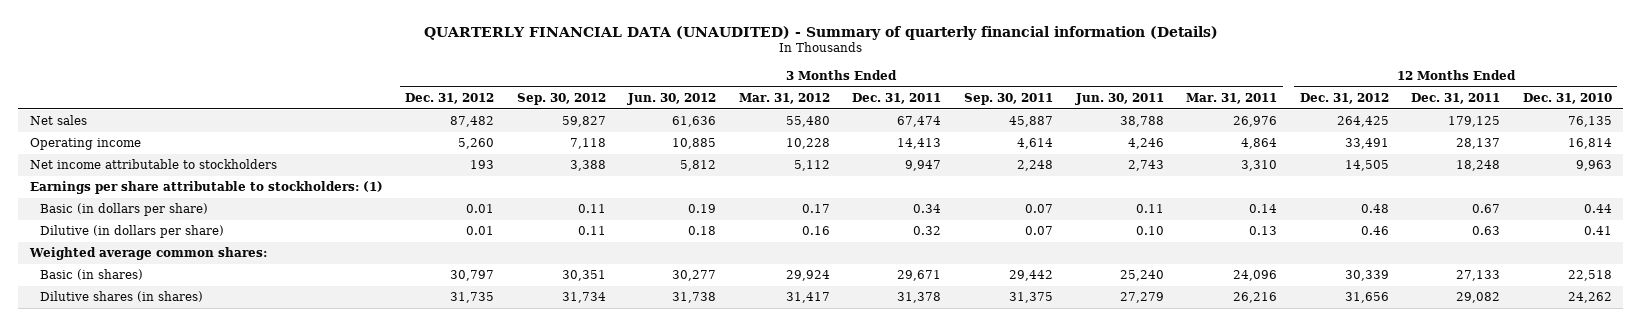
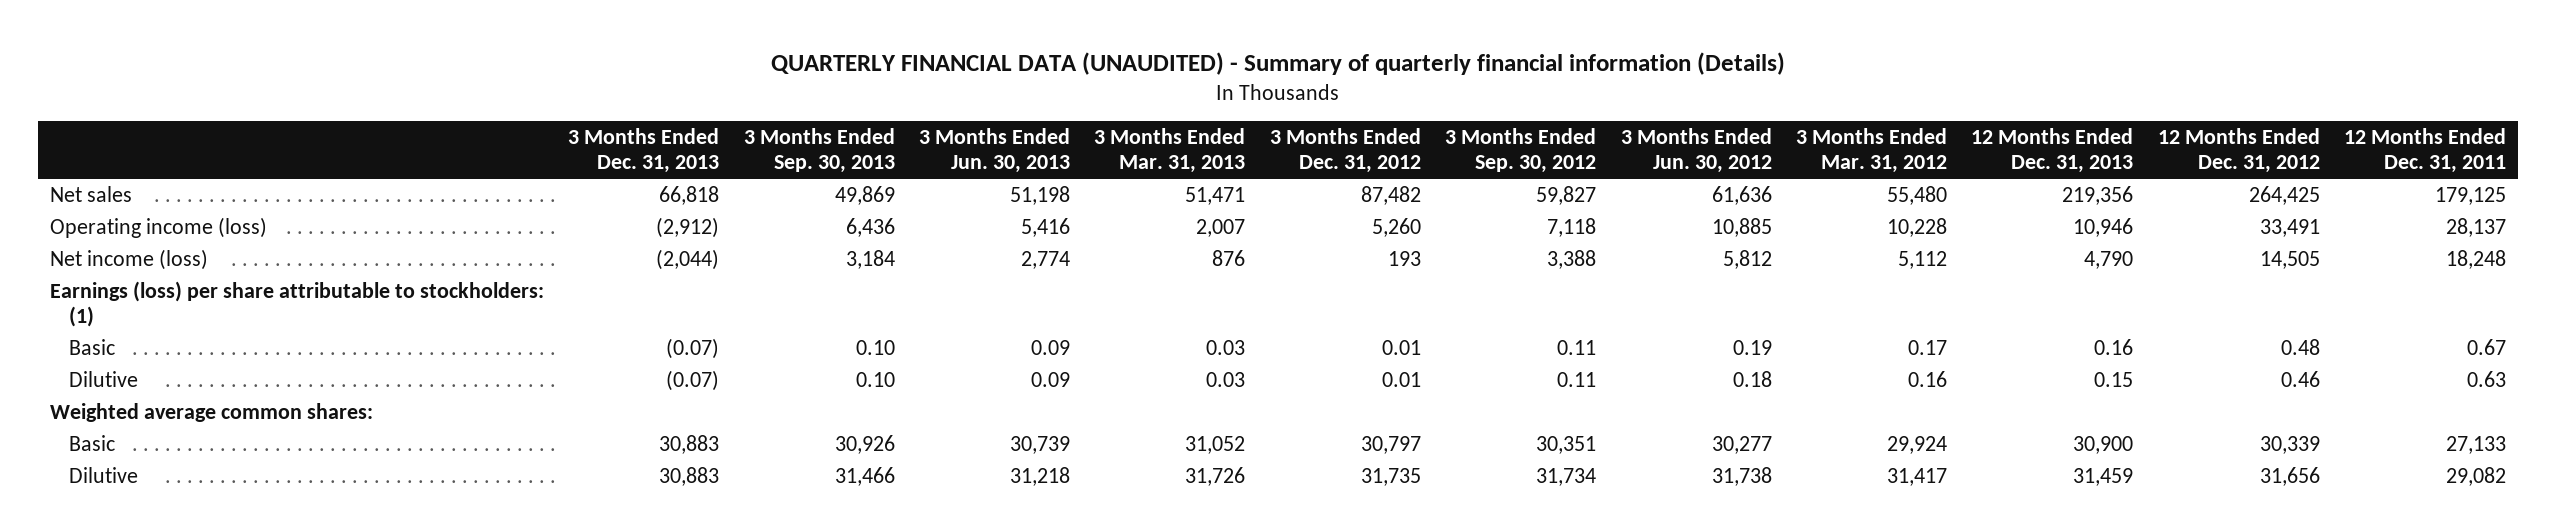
[852,93,942,105] Dec. 31, 2011 -> none
[963,93,1053,106] Sep. 30, 2011 -> none
[1074,93,1164,106] Jun. 30, 2011 -> none
[1186,93,1278,105] Mar. 31, 2011 -> none
[1522,93,1612,105] Dec. 31, 2010 -> none
none -> [568,128,720,174] 3 Months Ended Dec. 31, 2013
none -> [743,128,895,174] 3 Months Ended Sep. 30, 2013
none -> [919,128,1071,174] 3 Months Ended Jun. 30, 2013
none -> [1094,128,1246,174] 3 Months Ended Mar. 31, 2013
none -> [1971,128,2134,174] 12 Months Ended Dec. 31, 2013
[29,138,141,151] Operating income -> [49,217,267,239] Operating income (loss)
[29,159,277,170] Net income attributable to stockholders -> [49,249,208,271] Net income (loss)
[29,181,383,195] Earnings per share attributable to stockholders: (1) -> [49,281,544,327] Earnings (loss) per share attributable to stockholders: (1)
[40,203,209,217] Basic (in dollars per share) -> [68,339,115,356] Basic
[40,225,225,239] Dilutive (in dollars per share) -> [68,371,138,388] Dilutive
[40,269,144,281] Basic (in shares) -> [68,435,115,452] Basic
[40,291,204,303] Dilutive shares (in shares) -> [68,467,138,484] Dilutive

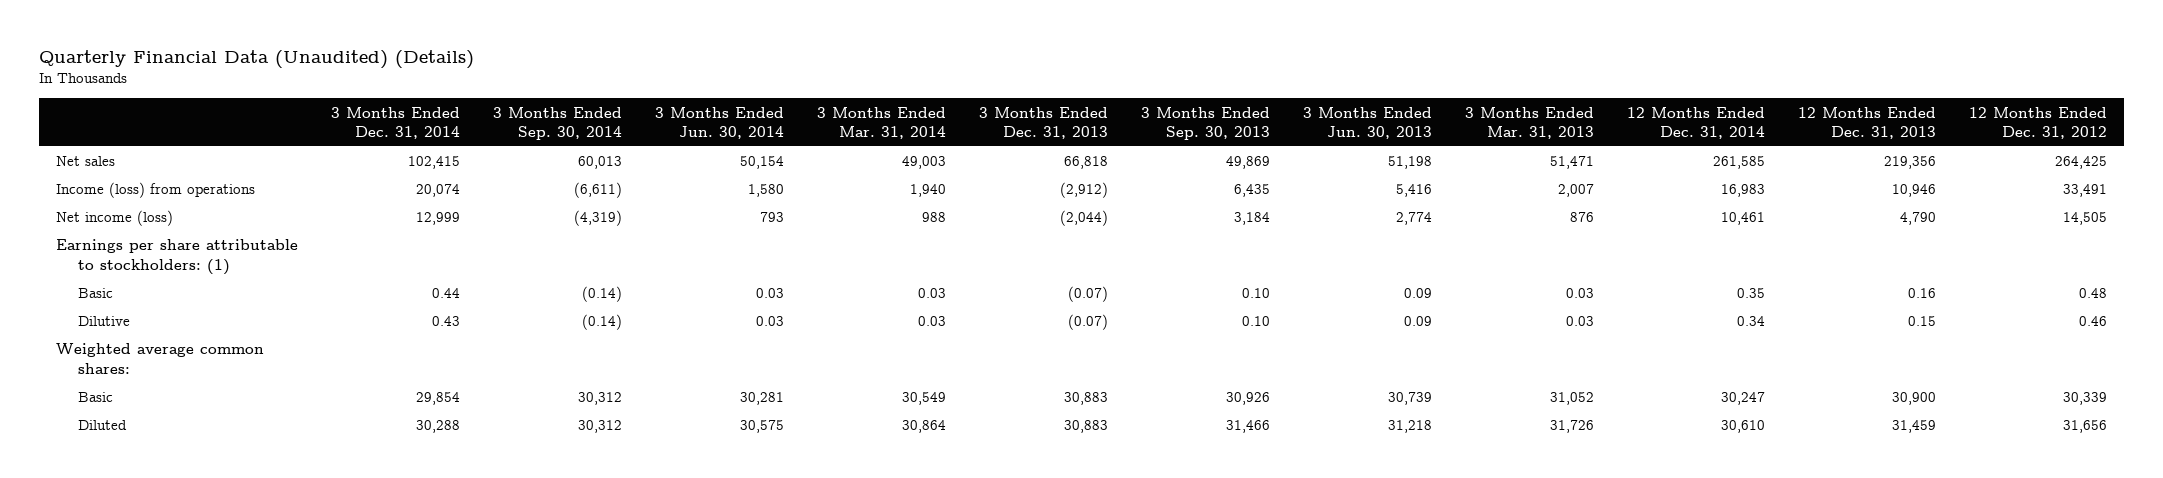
[771,51,1786,75] QUARTERLY FINANCIAL DATA (UNAUDITED) - Summary of quarterly financial information (Details) -> [39,49,475,69] Quarterly Financial Data (Unaudited) (Details)
[1269,128,1421,174] 3 Months Ended Dec. 31, 2012 -> none
[1445,128,1597,174] 3 Months Ended Sep. 30, 2012 -> none
[1620,128,1772,174] 3 Months Ended Jun. 30, 2012 -> none
[1796,128,1948,174] 3 Months Ended Mar. 31, 2012 -> none
[2344,128,2507,174] 12 Months Ended Dec. 31, 2011 -> none
none -> [330,106,460,140] 3 Months Ended Dec. 31, 2014
none -> [492,106,622,141] 3 Months Ended Sep. 30, 2014
none -> [654,106,784,140] 3 Months Ended Jun. 30, 2014
none -> [816,106,946,140] 3 Months Ended Mar. 31, 2014
none -> [1627,106,1766,140] 12 Months Ended Dec. 31, 2014
[49,217,267,239] Operating income (loss) -> [55,182,255,199] Income (loss) from operations
[845,218,895,238] 6,436 -> [1234,184,1271,198] 6,435
[49,281,544,327] Earnings (loss) per share attributable to stockholders: (1) -> [55,239,298,275] Earnings per share attributable to stockholders: (1)
[68,467,138,484] Dilutive -> [77,420,127,431] Diluted

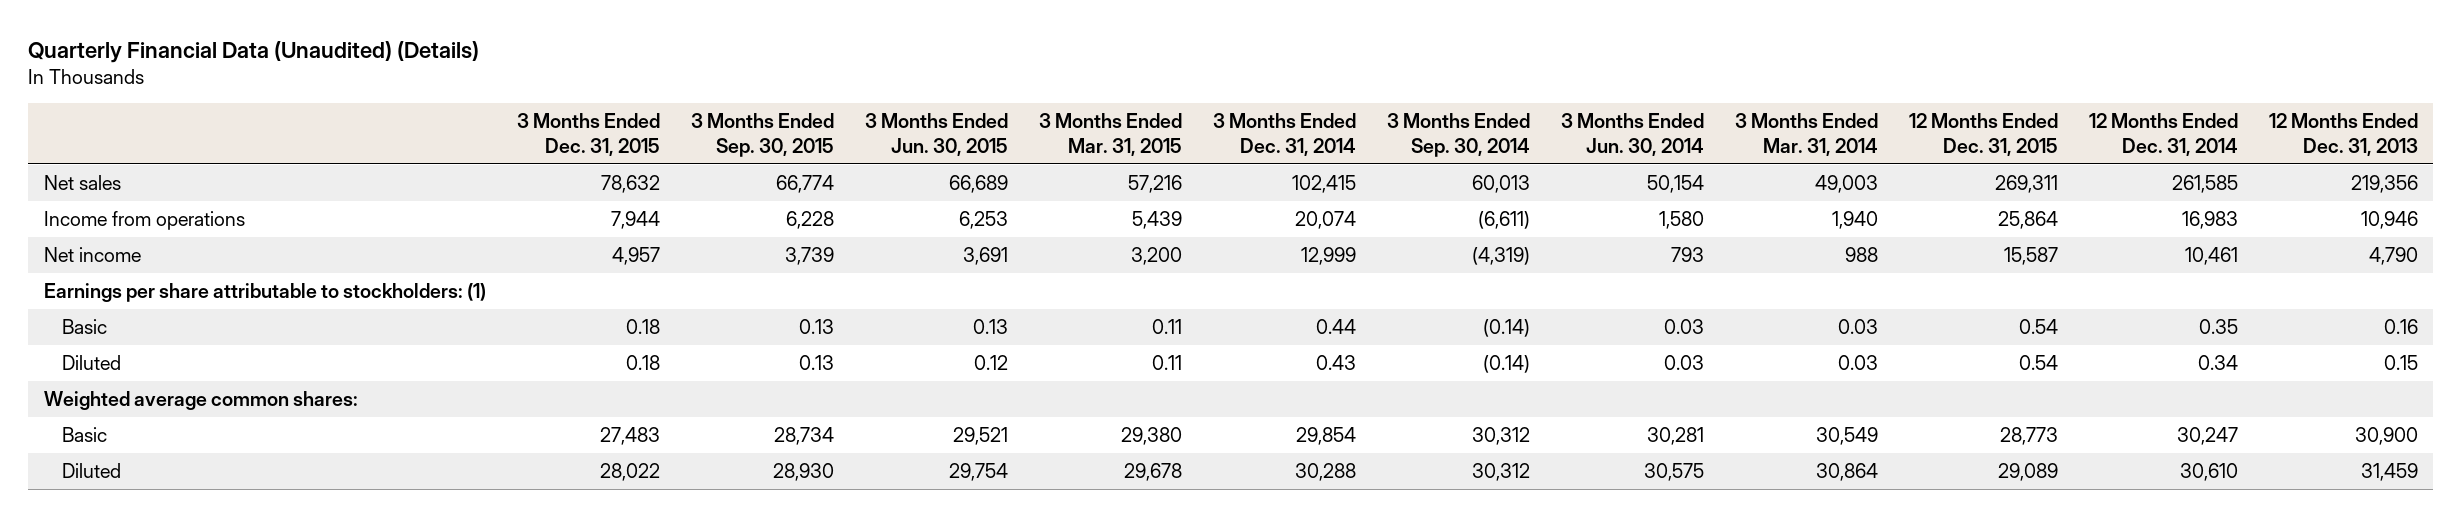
[979,106,1109,140] 3 Months Ended Dec. 31, 2013 -> none
[1141,106,1271,141] 3 Months Ended Sep. 30, 2013 -> none
[1303,106,1433,140] 3 Months Ended Jun. 30, 2013 -> none
[1465,106,1595,140] 3 Months Ended Mar. 31, 2013 -> none
[1969,106,2108,140] 12 Months Ended Dec. 31, 2012 -> none
none -> [516,113,660,157] 3 Months Ended Dec. 31, 2015
none -> [690,113,834,158] 3 Months Ended Sep. 30, 2015
none -> [864,113,1008,157] 3 Months Ended Jun. 30, 2015
none -> [1038,113,1182,157] 3 Months Ended Mar. 31, 2015
none -> [1908,113,2058,157] 12 Months Ended Dec. 31, 2015
[55,182,255,199] Income (loss) from operations -> [43,211,245,231] Income from operations
[55,210,173,227] Net income (loss) -> [43,247,141,263] Net income
[77,316,130,327] Dilutive -> [61,355,121,371] Diluted

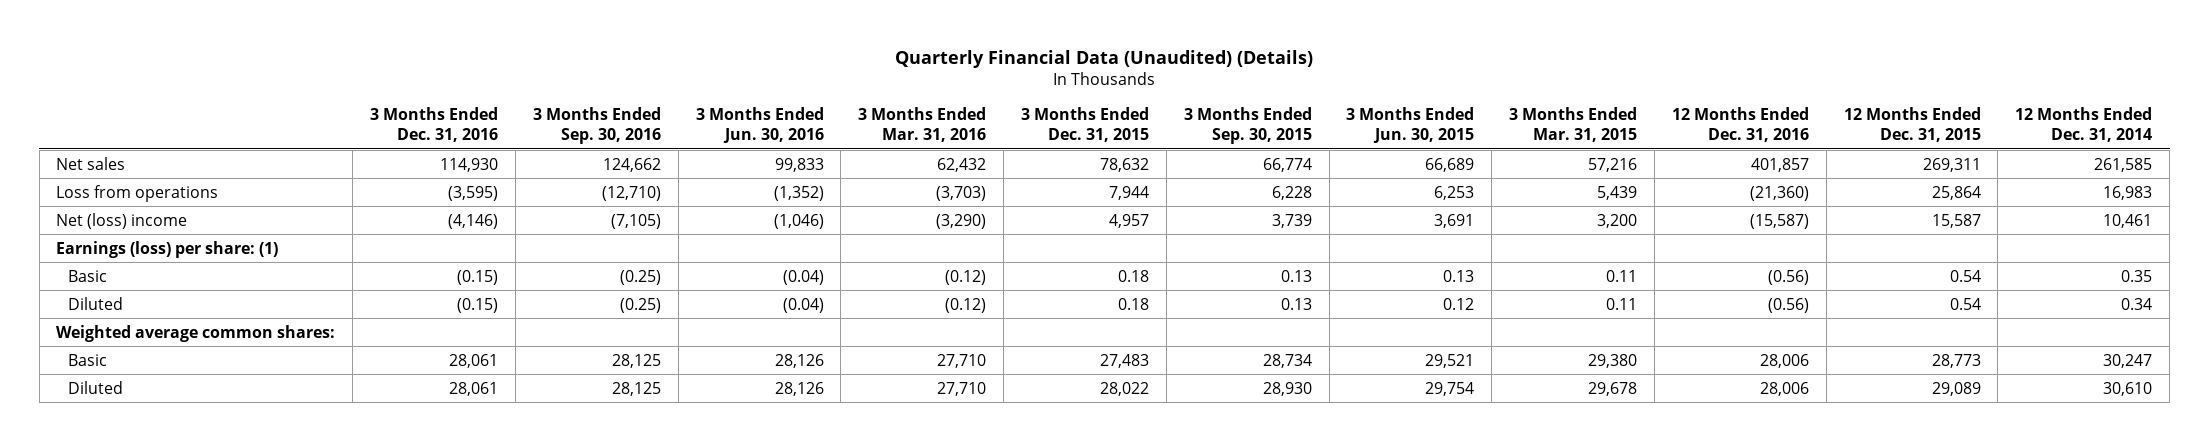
[1212,113,1356,157] 3 Months Ended Dec. 31, 2014 -> none
[1386,113,1530,158] 3 Months Ended Sep. 30, 2014 -> none
[1560,113,1704,157] 3 Months Ended Jun. 30, 2014 -> none
[1734,113,1878,157] 3 Months Ended Mar. 31, 2014 -> none
[2268,113,2418,157] 12 Months Ended Dec. 31, 2013 -> none
none -> [370,107,499,143] 3 Months Ended Dec. 31, 2016
none -> [532,107,661,145] 3 Months Ended Sep. 30, 2016
none -> [695,107,824,144] 3 Months Ended Jun. 30, 2016
none -> [858,107,987,143] 3 Months Ended Mar. 31, 2016
none -> [1671,107,1809,143] 12 Months Ended Dec. 31, 2016
[43,211,245,231] Income from operations -> [56,184,219,202] Loss from operations
[43,247,141,263] Net income -> [56,212,188,229] Net (loss) income
[43,283,486,303] Earnings per share attributable to stockholders: (1) -> [56,240,279,258] Earnings (loss) per share: (1)

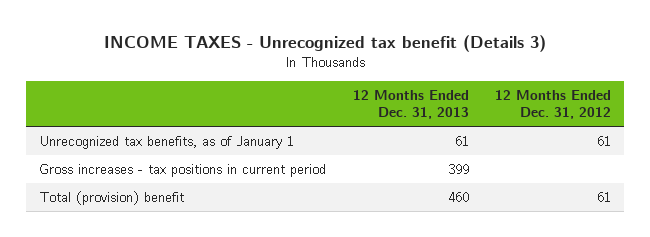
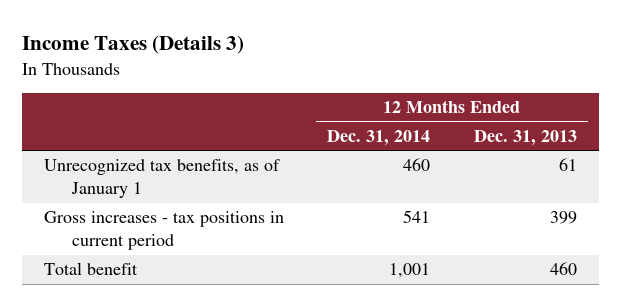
[104,35,547,53] INCOME TAXES - Unrecognized tax benefit (Details 3) -> [21,35,244,55] Income Taxes (Details 3)
[495,90,612,120] 12 Months Ended Dec. 31, 2012 -> none
none -> [327,129,431,146] Dec. 31, 2014
[39,190,185,205] Total (provision) benefit -> [43,262,138,276] Total benefit

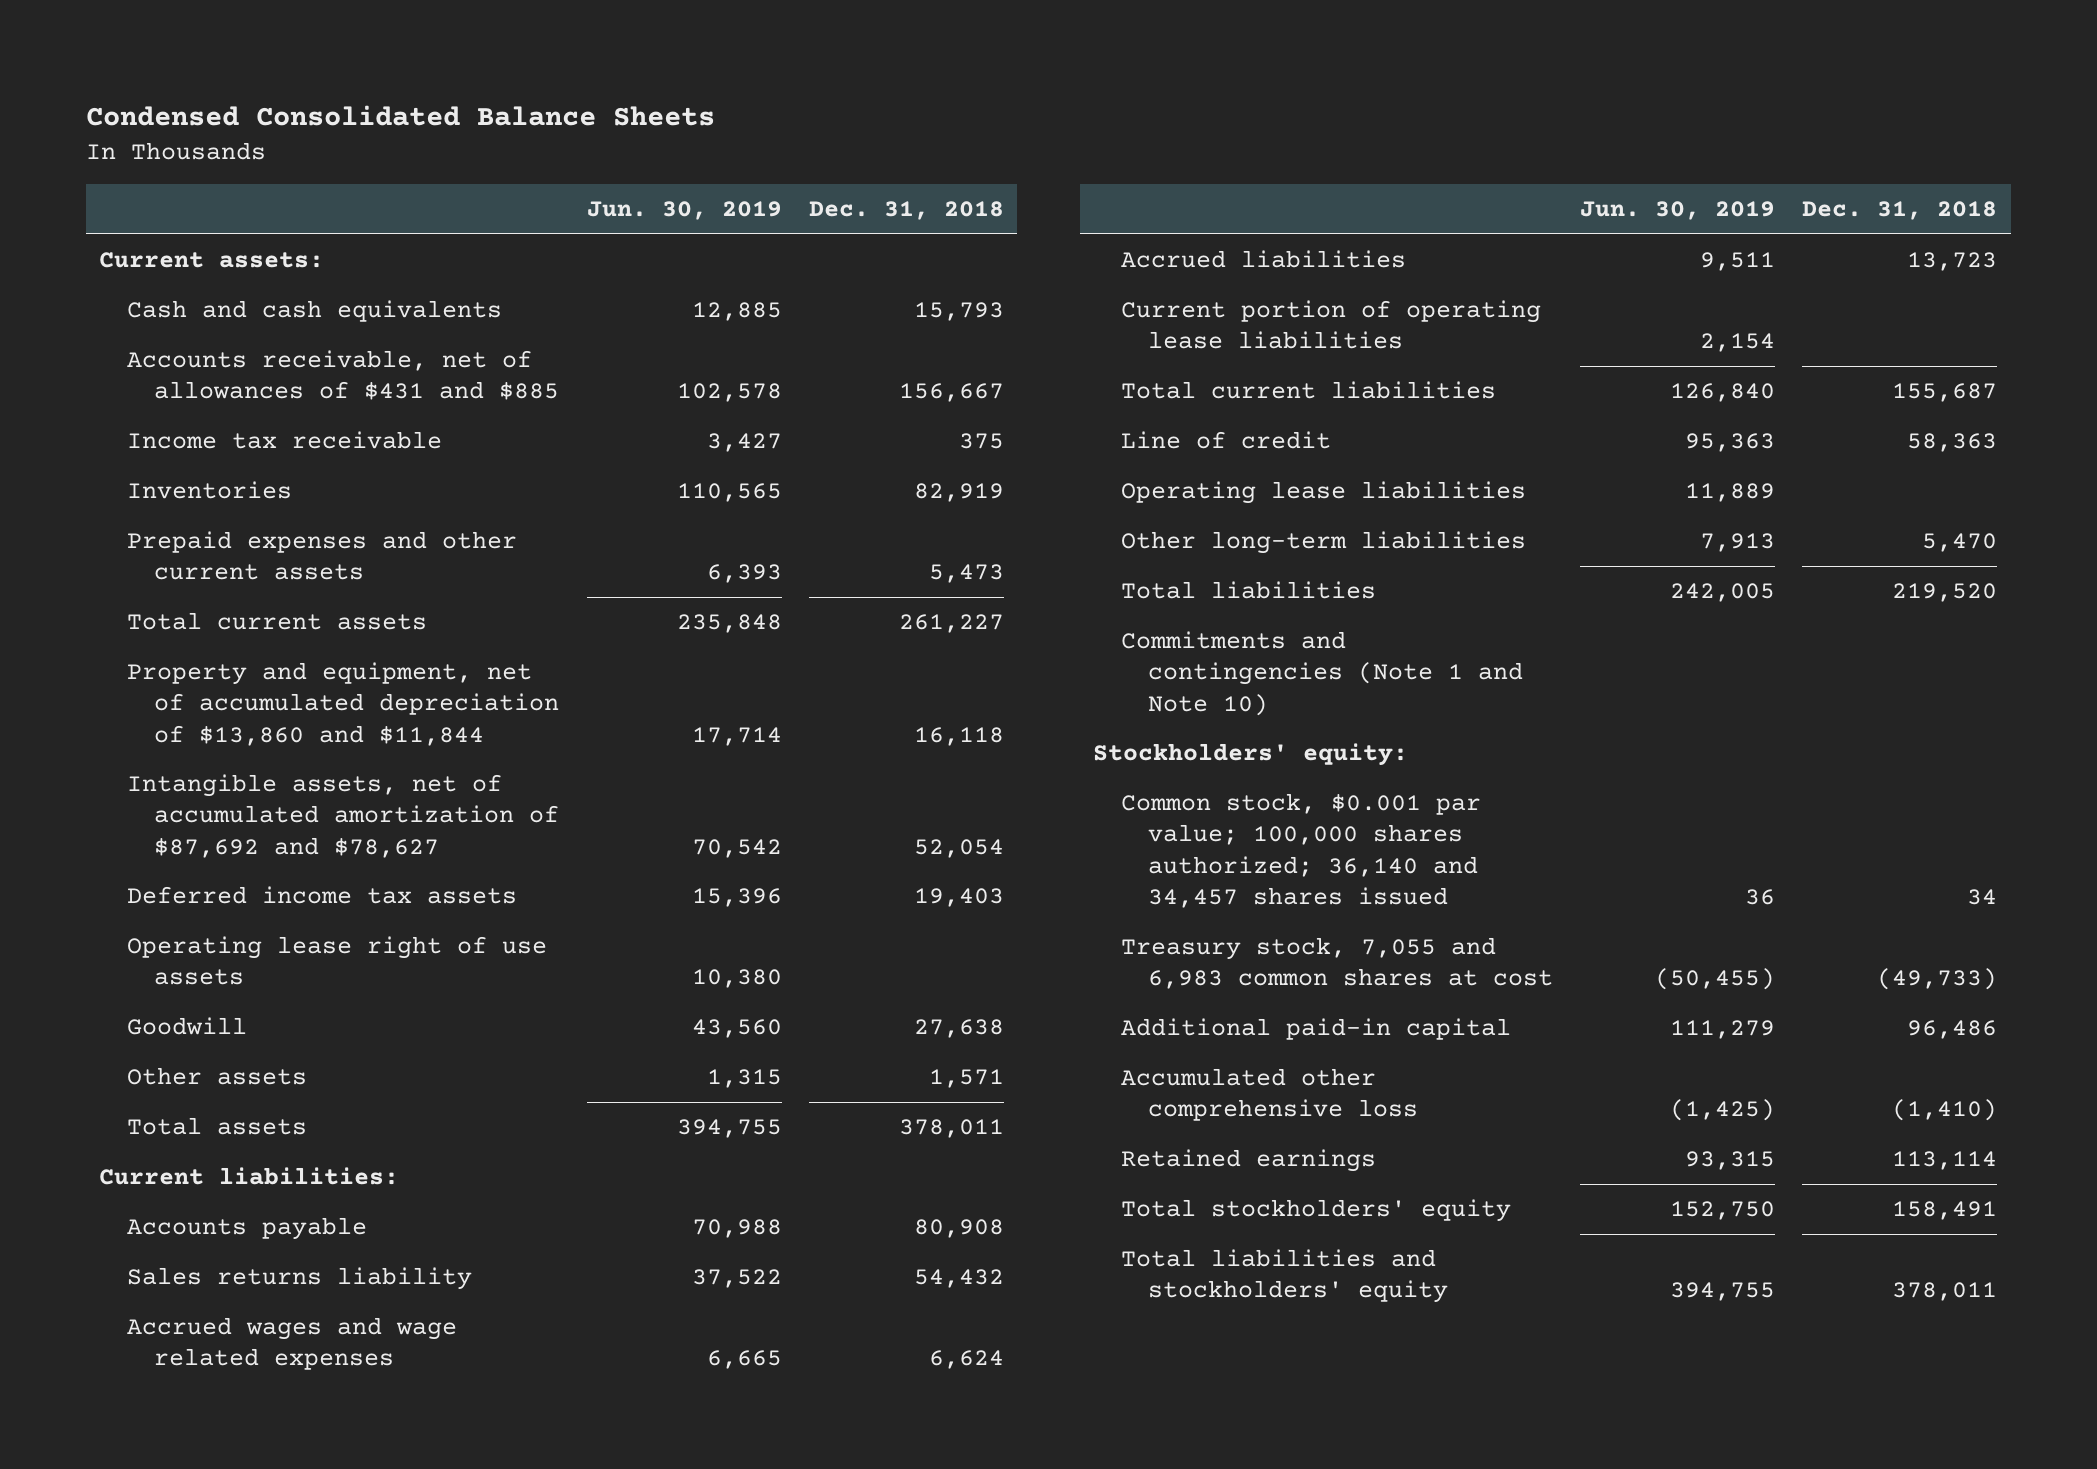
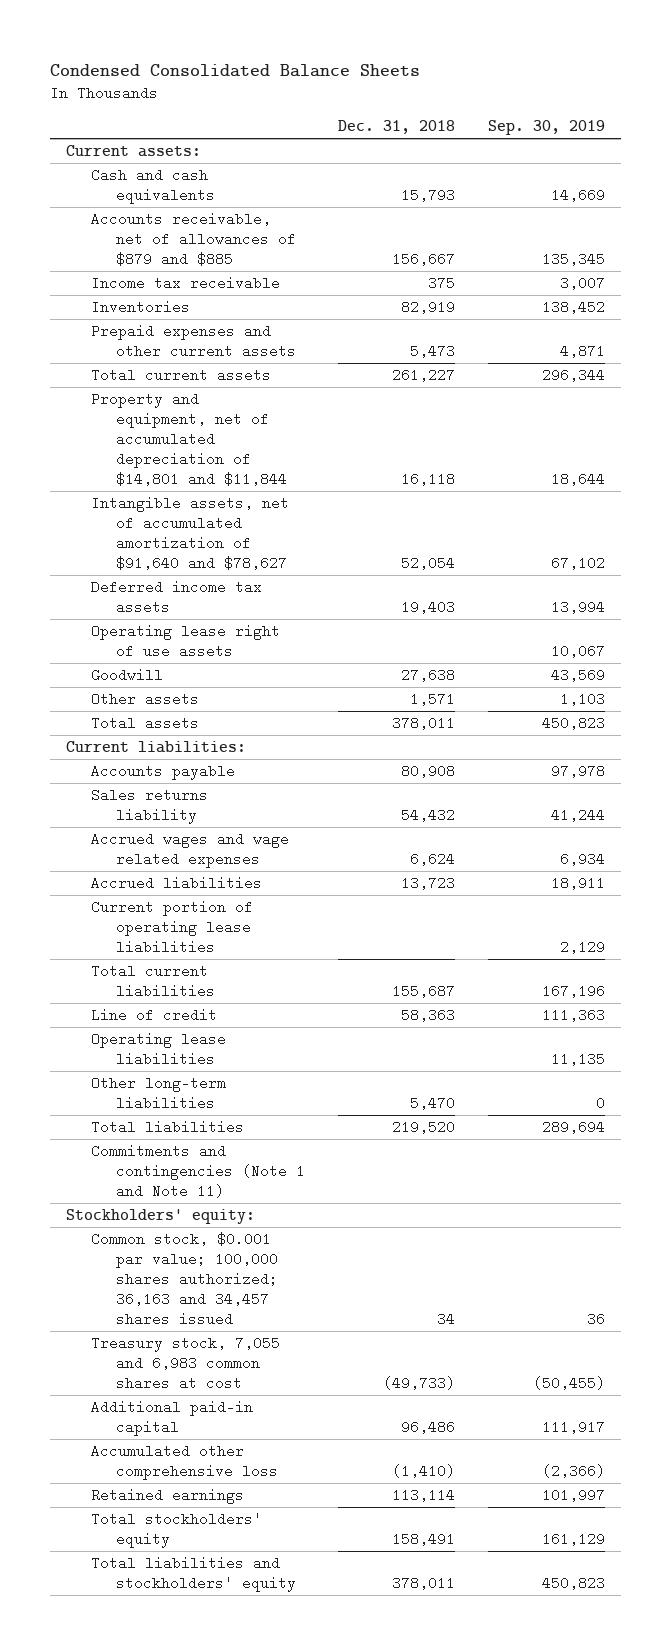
[586,200,782,220] Jun. 30, 2019 -> none
none -> [487,120,605,136] Sep. 30, 2019
[126,350,560,401] Accounts receivable, net of allowances of $431 and $885 -> [91,212,297,266] Accounts receivable, net of allowances of $879 and $885
[126,662,560,746] Property and equipment, net of accumulated depreciation of $13,860 and $11,844 -> [91,392,288,486] Property and equipment, net of accumulated depreciation of $14,801 and $11,844
[126,774,560,858] Intangible assets, net of accumulated amortization of $87,692 and $78,627 -> [91,496,290,570] Intangible assets, net of accumulated amortization of $91,640 and $78,627
[1120,631,1524,716] Commitments and contingencies (Note 1 and Note 10) -> [91,1144,306,1198] Commitments and contingencies (Note 1 and Note 11)
[1120,793,1481,908] Common stock, $0.001 par value; 100,000 shares authorized; 36,140 and 34,457 shares issued -> [91,1232,279,1326] Common stock, $0.001 par value; 100,000 shares authorized; 36,163 and 34,457 shares issued

